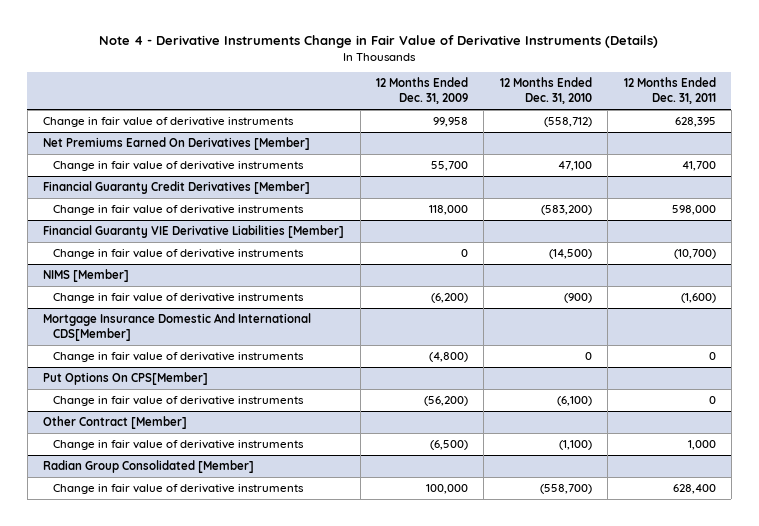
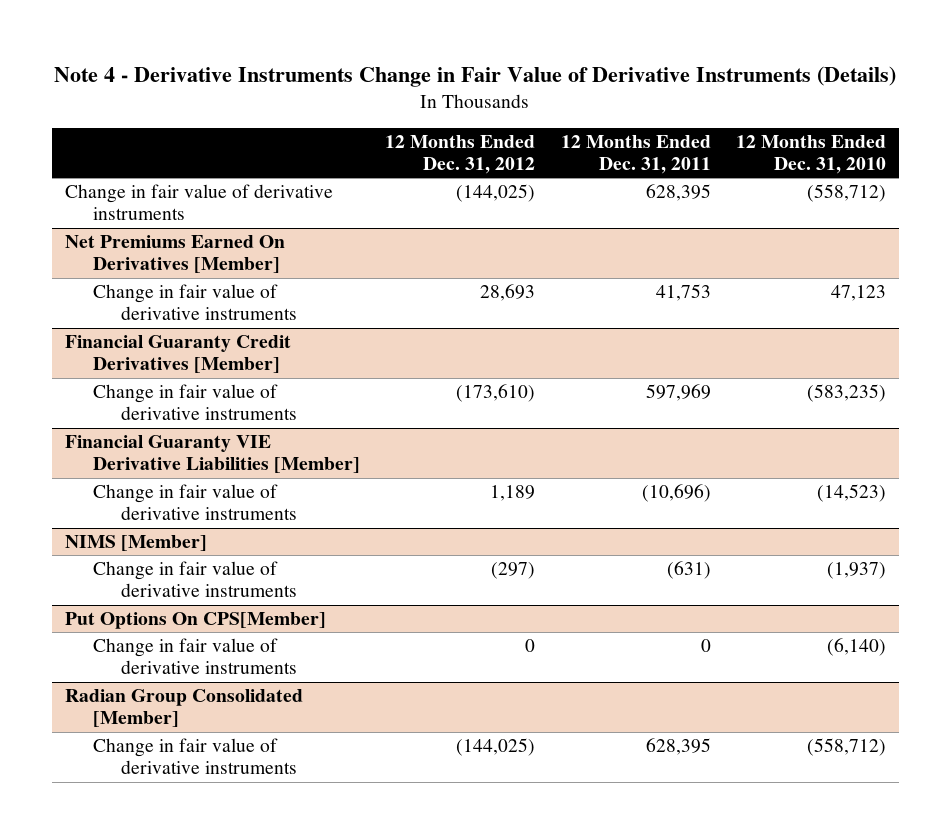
[375,77,468,105] 12 Months Ended Dec. 31, 2009 -> none
none -> [385,134,536,175] 12 Months Ended Dec. 31, 2012
[557,161,592,172] 47,100 -> [830,285,886,302] 47,123
[681,161,716,172] 41,700 -> [655,284,711,302] 41,753
[540,205,592,216] (583,200) -> [806,384,886,403] (583,235)
[671,205,716,216] 598,000 -> [645,384,711,402] 597,969
[548,249,592,260] (14,500) -> [816,484,886,503] (14,523)
[673,249,716,260] (10,700) -> [641,484,711,503] (10,696)
[43,313,312,341] Mortgage Insurance Domestic And International CDS[Member] -> none
[52,352,304,363] Change in fair value of derivative instruments -> none
[563,293,592,304] (900) -> [826,562,886,580] (1,937)
[680,293,716,304] (1,600) -> [666,561,711,580] (631)
[43,416,188,430] Other Contract [Member] -> none
[52,440,304,451] Change in fair value of derivative instruments -> none
[556,396,592,407] (6,100) -> [826,638,886,657] (6,140)
[539,484,592,495] (558,700) -> [806,738,886,757] (558,712)
[672,484,716,495] 628,400 -> [645,738,711,756] 628,395

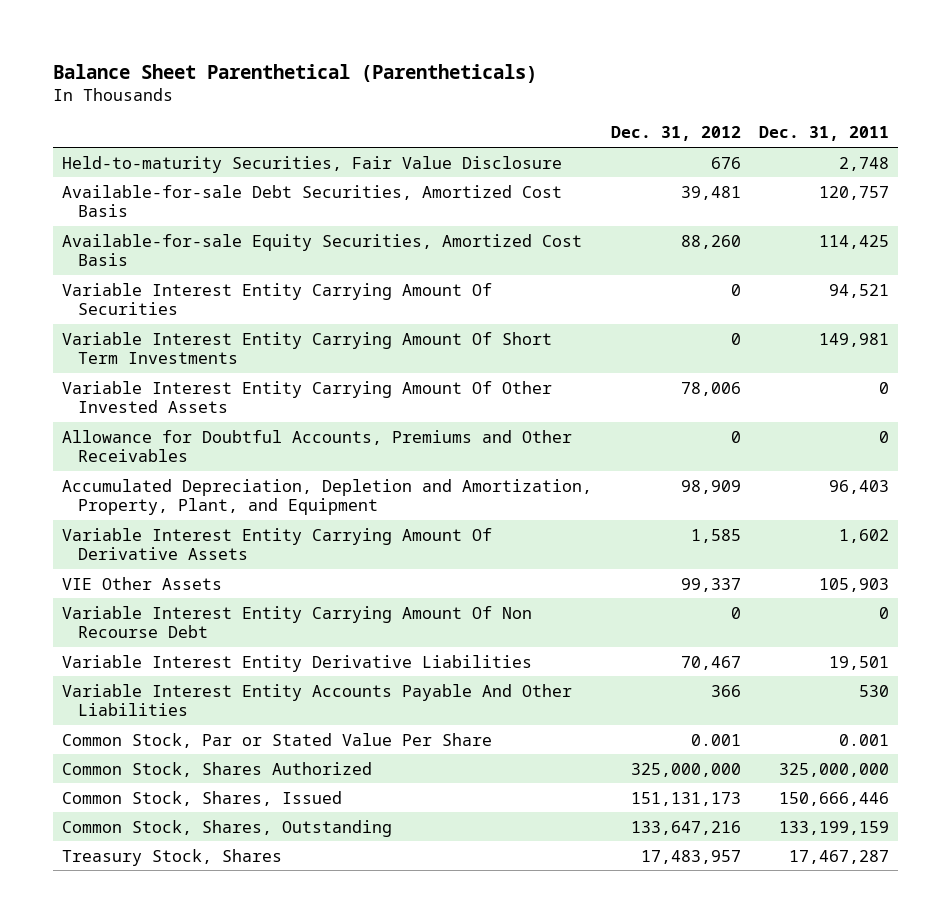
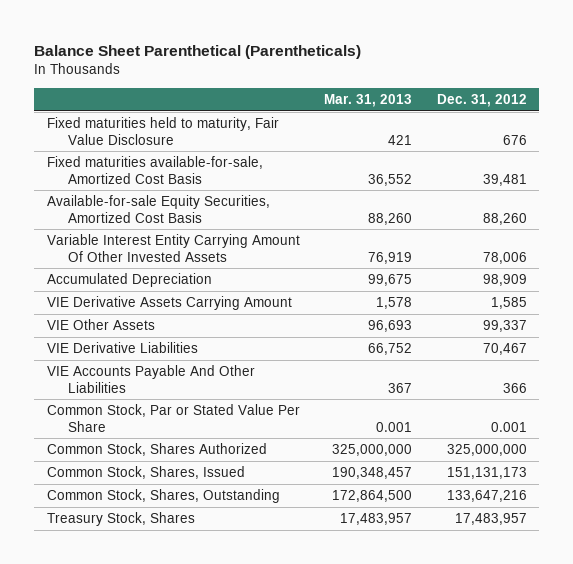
[759,126,890,142] Dec. 31, 2011 -> none
none -> [324,93,413,107] Mar. 31, 2013
[62,155,563,173] Held-to-maturity Securities, Fair Value Disclosure -> [46,117,279,145] Fixed maturities held to maturity, Fair Value Disclosure
[62,184,563,218] Available-for-sale Debt Securities, Amortized Cost Basis -> [46,156,263,184] Fixed maturities available-for-sale, Amortized Cost Basis
[62,282,493,316] Variable Interest Entity Carrying Amount Of Securities -> none
[62,331,553,365] Variable Interest Entity Carrying Amount Of Short Term Investments -> none
[62,429,573,463] Allowance for Doubtful Accounts, Premiums and Other Receivables -> none
[62,478,593,516] Accumulated Depreciation, Depletion and Amortization, Property, Plant, and Equipment -> [46,273,212,288] Accumulated Depreciation
[62,527,493,561] Variable Interest Entity Carrying Amount Of Derivative Assets -> [46,296,292,311] VIE Derivative Assets Carrying Amount
[62,605,533,639] Variable Interest Entity Carrying Amount Of Non Recourse Debt -> none
[62,654,533,672] Variable Interest Entity Derivative Liabilities -> [46,342,198,354] VIE Derivative Liabilities
[62,683,573,717] Variable Interest Entity Accounts Payable And Other Liabilities -> [46,365,255,393] VIE Accounts Payable And Other Liabilities

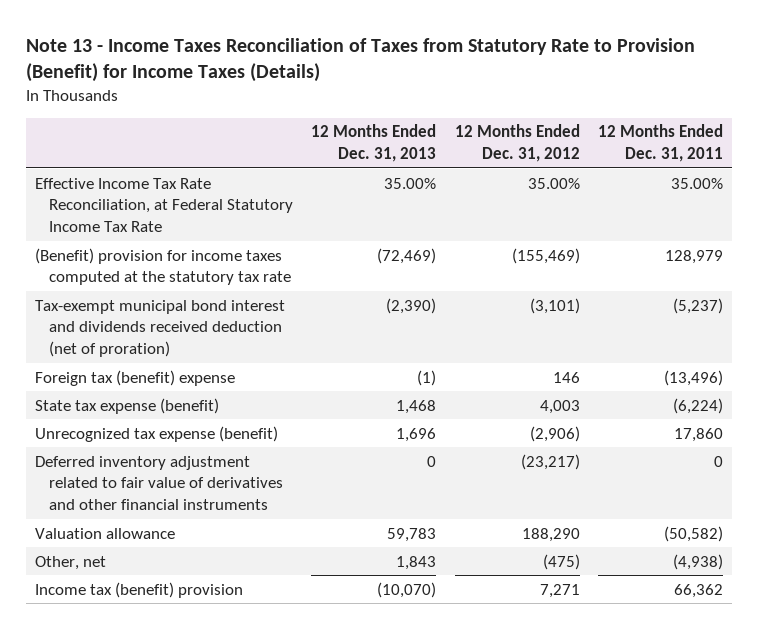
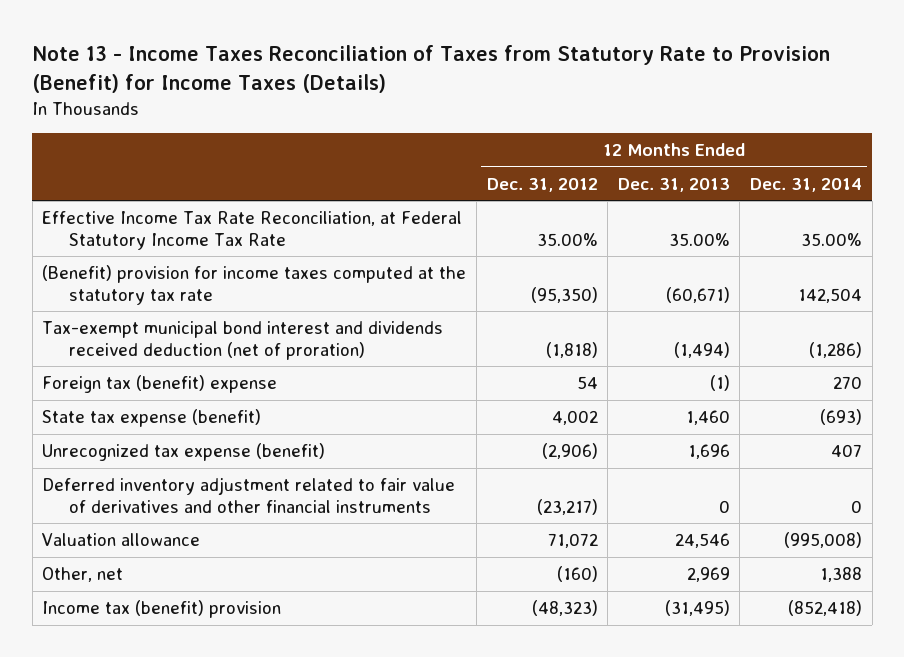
[597,124,723,162] 12 Months Ended Dec. 31, 2011 -> none
none -> [750,177,863,192] Dec. 31, 2014
[377,247,437,264] (72,469) -> [665,286,730,303] (60,671)
[511,247,580,264] (155,469) -> [530,286,598,303] (95,350)
[386,297,437,314] (2,390) -> [673,341,730,358] (1,494)
[529,297,580,314] (3,101) -> [545,341,598,358] (1,818)
[552,371,580,383] 146 -> [576,376,598,390] 54
[396,399,437,414] 1,468 -> [685,410,730,426] 1,460
[539,399,580,414] 4,003 -> [551,410,598,426] 4,002
[387,527,437,542] 59,783 -> [674,533,730,549] 24,546
[521,527,580,542] 188,290 -> [547,533,598,549] 71,072
[396,555,437,570] 1,843 -> [686,567,730,583] 2,969
[542,553,580,570] (475) -> [556,566,598,583] (160)
[377,581,437,598] (10,070) -> [664,600,730,617] (31,495)
[539,583,580,598] 7,271 -> [531,600,598,617] (48,323)

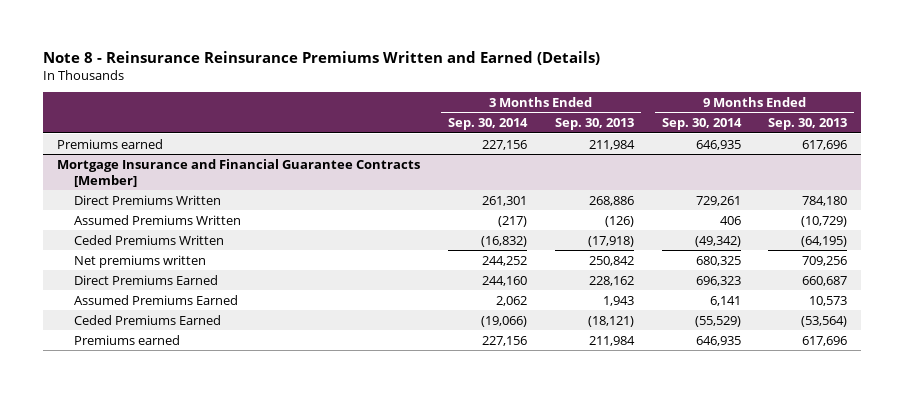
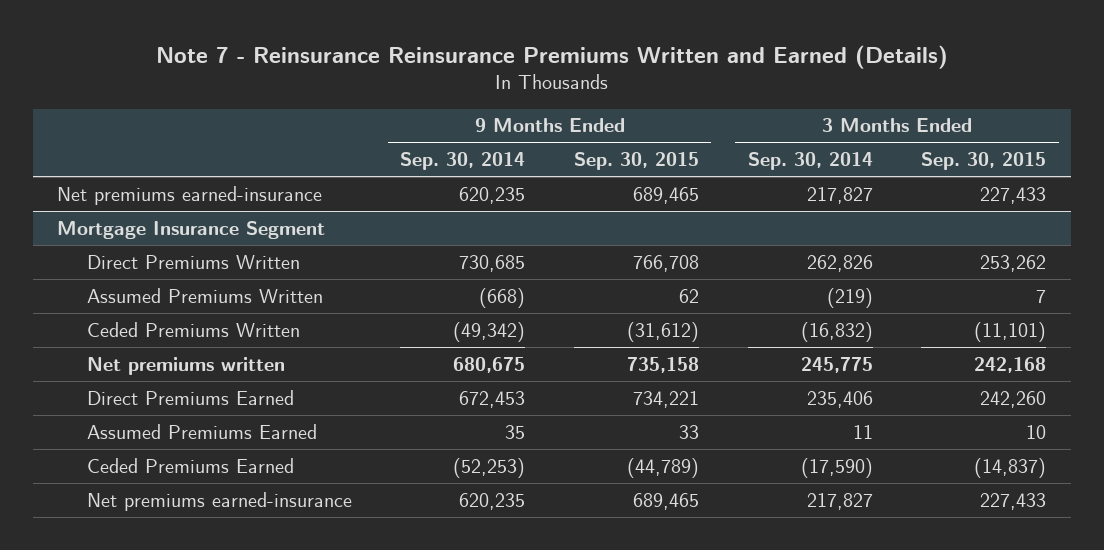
[43,50,601,65] Note 8 - Reinsurance Reinsurance Premiums Written and Earned (Details) -> [155,45,948,70] Note 7 - Reinsurance Reinsurance Premiums Written and Earned (Details)
[554,118,634,131] Sep. 30, 2013 -> none
[768,118,848,131] Sep. 30, 2013 -> none
none -> [573,152,699,171] Sep. 30, 2015
none -> [921,152,1047,171] Sep. 30, 2015
[57,158,421,187] Mortgage Insurance and Financial Guarantee Contracts [Member] -> none
[57,138,164,149] Premiums earned -> [57,185,323,205] Net premiums earned-insurance
[481,139,527,150] 227,156 -> [806,186,873,204] 217,827
[695,139,741,150] 646,935 -> [459,186,526,204] 620,235
none -> [57,220,326,239] Mortgage Insurance Segment
[481,195,527,206] 261,301 -> [806,254,873,272] 262,826
[695,195,741,206] 729,261 -> [459,254,526,272] 730,685
[497,215,527,227] (217) -> [826,287,873,308] (219)
[719,215,741,225] 406 -> [479,287,526,308] (668)
[481,255,527,266] 244,252 -> [800,356,873,373] 245,775
[695,255,741,266] 680,325 -> [453,356,526,373] 680,675
[481,275,527,286] 244,160 -> [806,390,873,408] 235,406
[695,275,741,286] 696,323 -> [459,390,526,408] 672,453
[495,295,527,306] 2,062 -> [852,424,873,439] 11
[709,295,741,306] 6,141 -> [505,424,526,439] 35
[480,315,527,327] (19,066) -> [800,457,873,478] (17,590)
[694,315,741,327] (55,529) -> [453,457,526,478] (52,253)
[73,334,180,345] Premiums earned -> [86,491,352,511] Net premiums earned-insurance
[481,335,527,346] 227,156 -> [806,492,873,510] 217,827
[695,335,741,346] 646,935 -> [459,492,526,510] 620,235

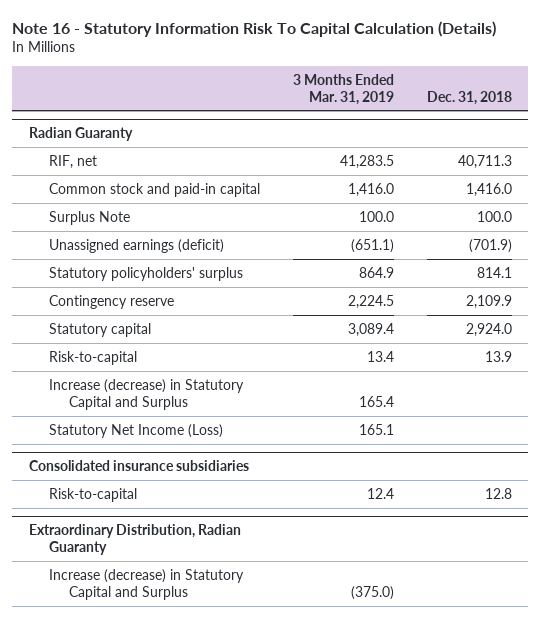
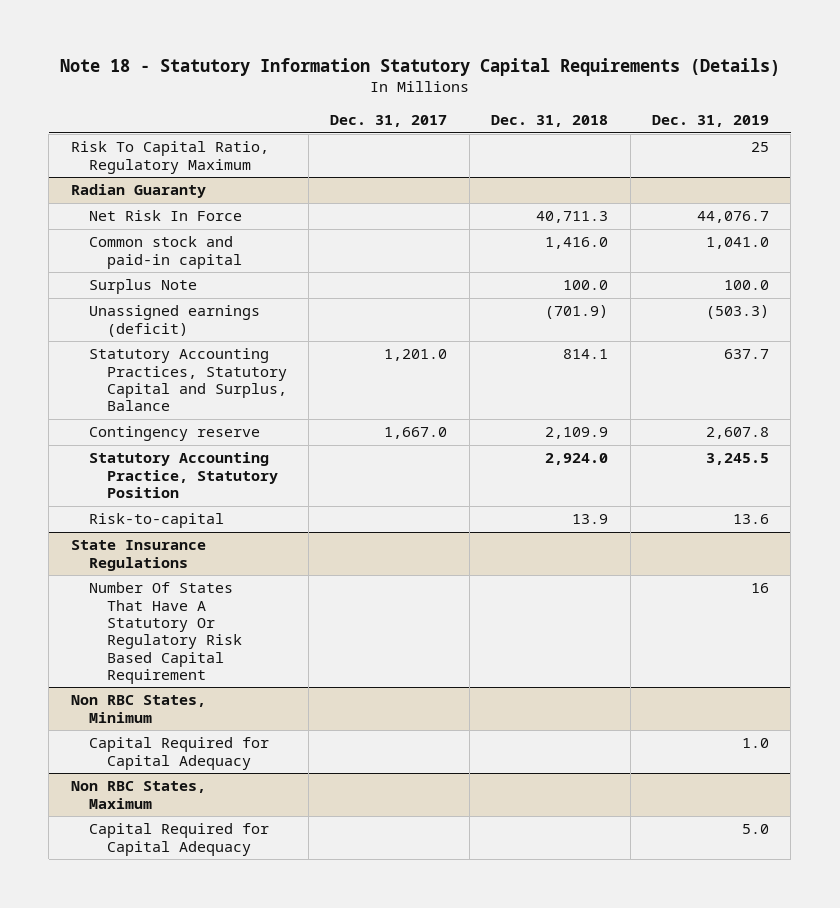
[12,20,497,37] Note 16 - Statutory Information Risk To Capital Calculation (Details) -> [59,57,780,76] Note 18 - Statutory Information Statutory Capital Requirements (Details)
[292,73,394,105] 3 Months Ended Mar. 31, 2019 -> none
none -> [330,115,448,128] Dec. 31, 2017
none -> [651,115,769,128] Dec. 31, 2019
none -> [70,141,269,174] Risk To Capital Ratio, Regulatory Maximum
[48,154,97,169] RIF, net -> [88,210,242,222] Net Risk In Force
[48,266,243,281] Statutory policyholders' surplus -> [88,348,287,412] Statutory Accounting Practices, Statutory Capital and Surplus, Balance
[48,322,151,337] Statutory capital -> [88,452,278,498] Statutory Accounting Practice, Statutory Position
[48,378,244,410] Increase (decrease) in Statutory Capital and Surplus -> none
[48,423,223,438] Statutory Net Income (Loss) -> none
[28,460,249,472] Consolidated insurance subsidiaries -> none
[48,487,137,502] Risk-to-capital -> none
[28,524,241,556] Extraordinary Distribution, Radian Guaranty -> none
[48,568,244,600] Increase (decrease) in Statutory Capital and Surplus -> none
none -> [70,540,206,571] State Insurance Regulations
none -> [88,582,242,684] Number Of States That Have A Statutory Or Regulatory Risk Based Capital Requirement
none -> [70,695,206,723] Non RBC States, Minimum
none -> [88,737,269,770] Capital Required for Capital Adequacy
none -> [70,781,206,809] Non RBC States, Maximum
none -> [88,823,269,856] Capital Required for Capital Adequacy

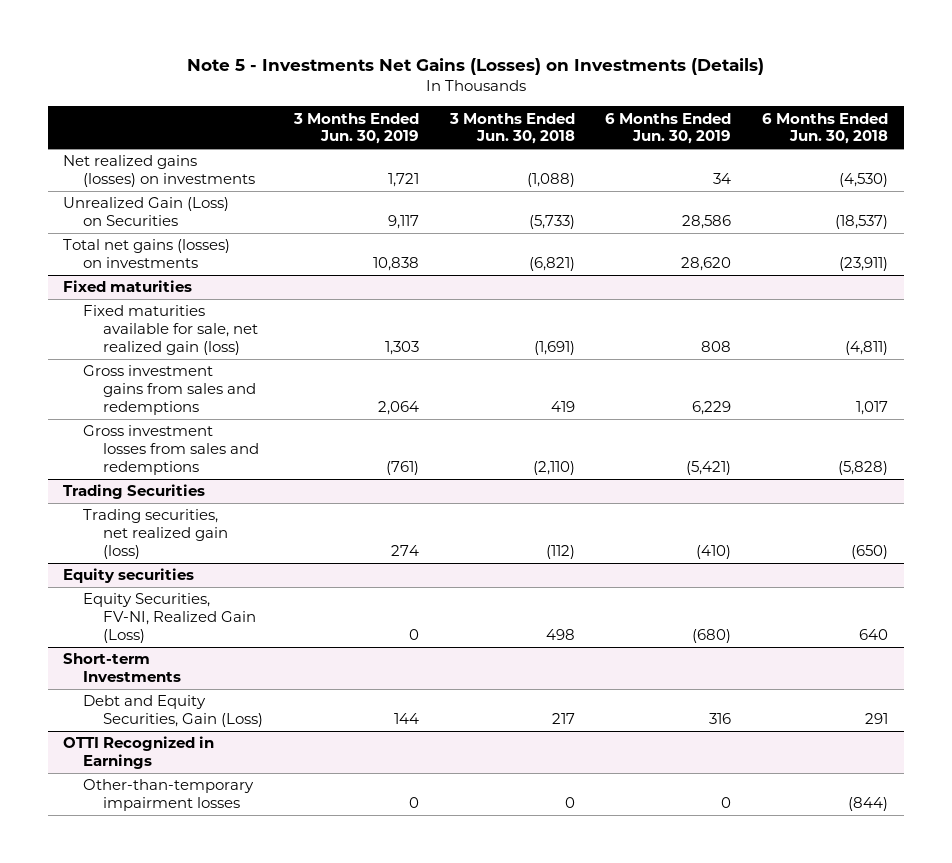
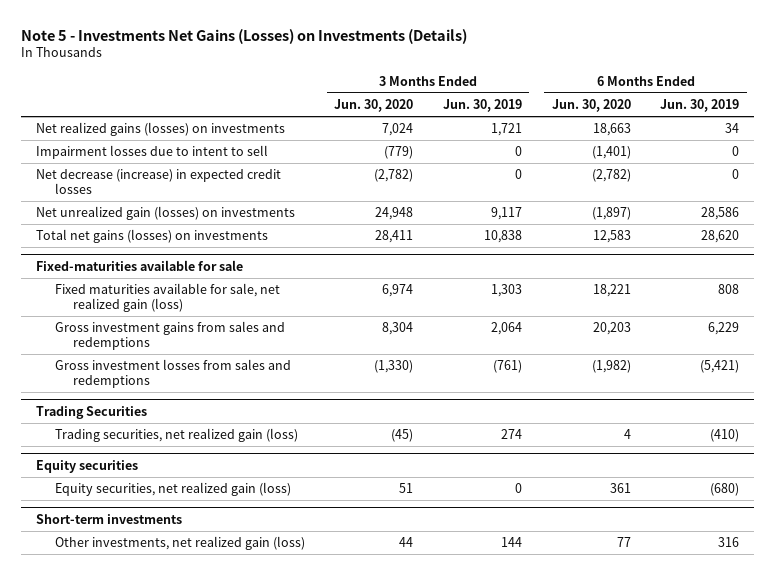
[448,112,575,145] 3 Months Ended Jun. 30, 2018 -> none
[762,112,889,145] 6 Months Ended Jun. 30, 2018 -> none
none -> [334,99,414,113] Jun. 30, 2020
none -> [551,99,631,113] Jun. 30, 2020
none -> [36,145,269,160] Impairment losses due to intent to sell
none -> [36,169,282,195] Net decrease (increase) in expected credit losses
[63,197,230,227] Unrealized Gain (Loss) on Securities -> [36,206,296,221] Net unrealized gain (losses) on investments
[63,280,193,293] Fixed maturities -> [36,259,244,271] Fixed-maturities available for sale
[63,736,215,770] OTTI Recognized in Earnings -> none
[83,779,255,812] Other-than-temporary impairment losses -> none
[83,593,257,643] Equity Securities, FV-NI, Realized Gain (Loss) -> [54,482,291,497] Equity securities, net realized gain (loss)
[63,653,182,683] Short-term Investments -> [36,513,183,524] Short-term investments
[83,695,264,728] Debt and Equity Securities, Gain (Loss) -> [54,536,305,551] Other investments, net realized gain (loss)

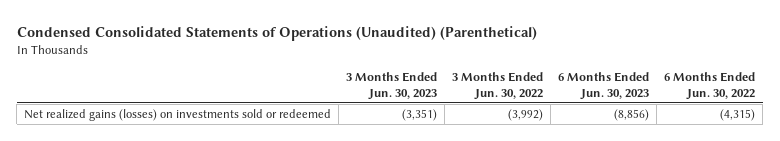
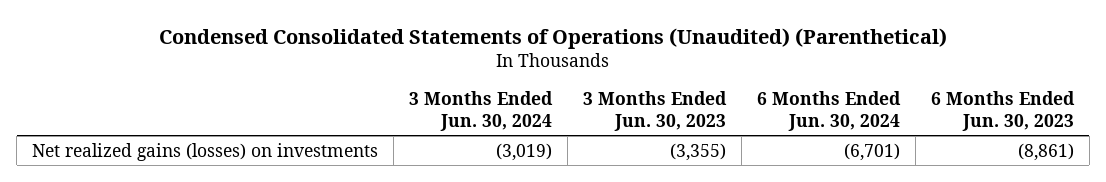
[452,71,544,100] 3 Months Ended Jun. 30, 2022 -> none
[664,71,756,100] 6 Months Ended Jun. 30, 2022 -> none
none -> [409,91,554,131] 3 Months Ended Jun. 30, 2024
none -> [757,91,902,131] 6 Months Ended Jun. 30, 2024
[24,109,332,122] Net realized gains (losses) on investments sold or redeemed -> [32,142,379,161] Net realized gains (losses) on investments
[402,109,438,122] (3,351) -> [670,142,727,161] (3,355)
[614,109,650,122] (8,856) -> [1018,142,1075,161] (8,861)

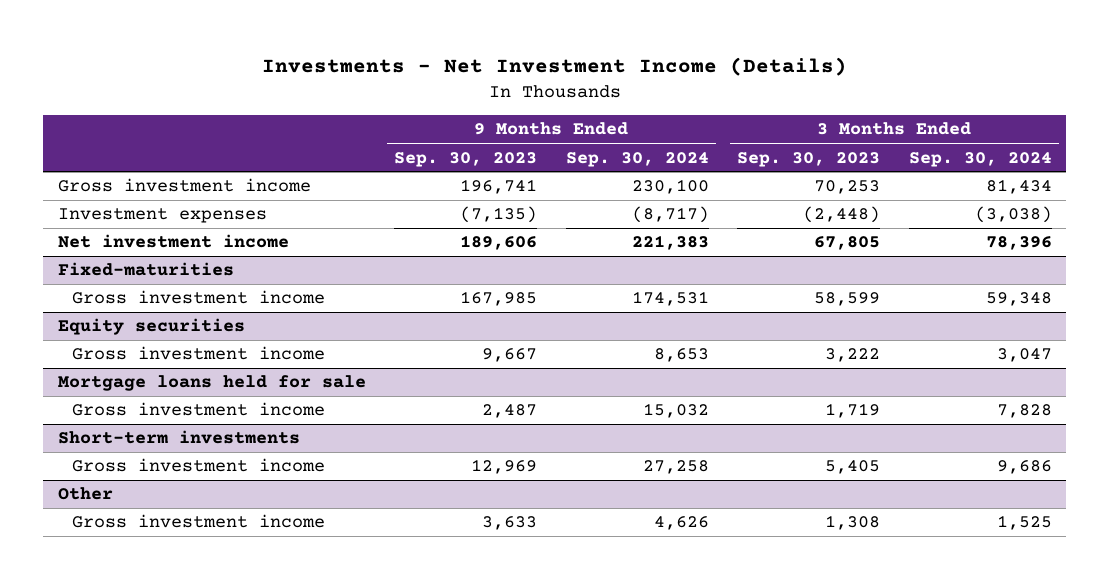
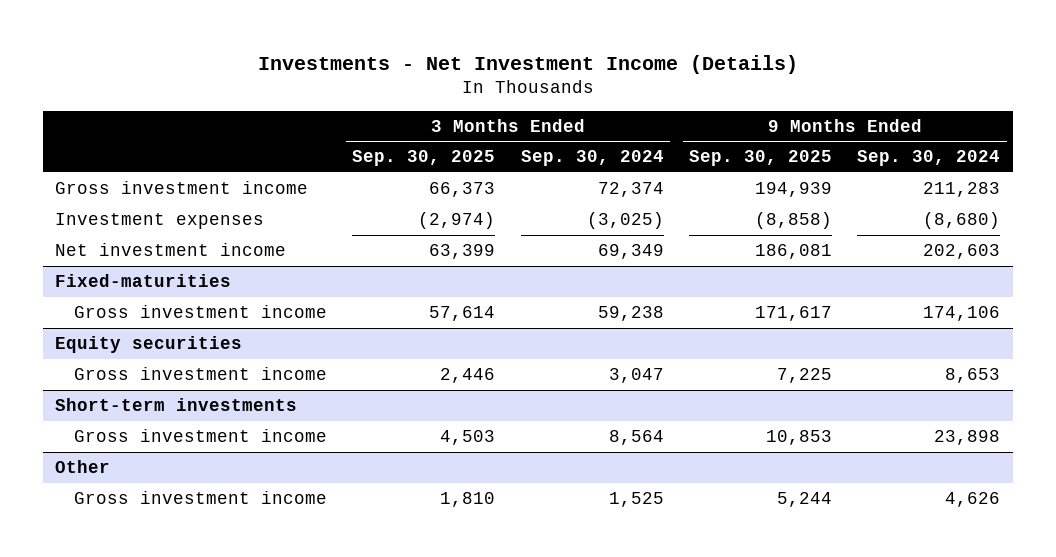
[394,151,538,167] Sep. 30, 2023 -> none
[737,151,881,167] Sep. 30, 2023 -> none
none -> [352,150,496,167] Sep. 30, 2025
none -> [689,150,833,167] Sep. 30, 2025
[631,179,709,195] 230,100 -> [923,182,1001,198] 211,283
[985,179,1052,195] 81,434 -> [597,182,664,198] 72,374
[631,206,709,224] (8,717) -> [923,212,1001,230] (8,680)
[974,206,1052,224] (3,038) -> [586,212,664,230] (3,025)
[631,235,709,251] 221,383 -> [923,244,1001,260] 202,603
[985,236,1052,251] 78,396 -> [597,244,664,260] 69,349
[631,291,709,307] 174,531 -> [923,306,1001,322] 174,106
[985,292,1052,307] 59,348 -> [597,306,664,322] 59,238
[57,375,366,392] Mortgage loans held for sale -> none
[71,402,325,417] Gross investment income -> none
[642,460,709,475] 27,258 -> [934,430,1001,446] 23,898
[996,460,1052,475] 9,686 -> [608,430,664,446] 8,564

